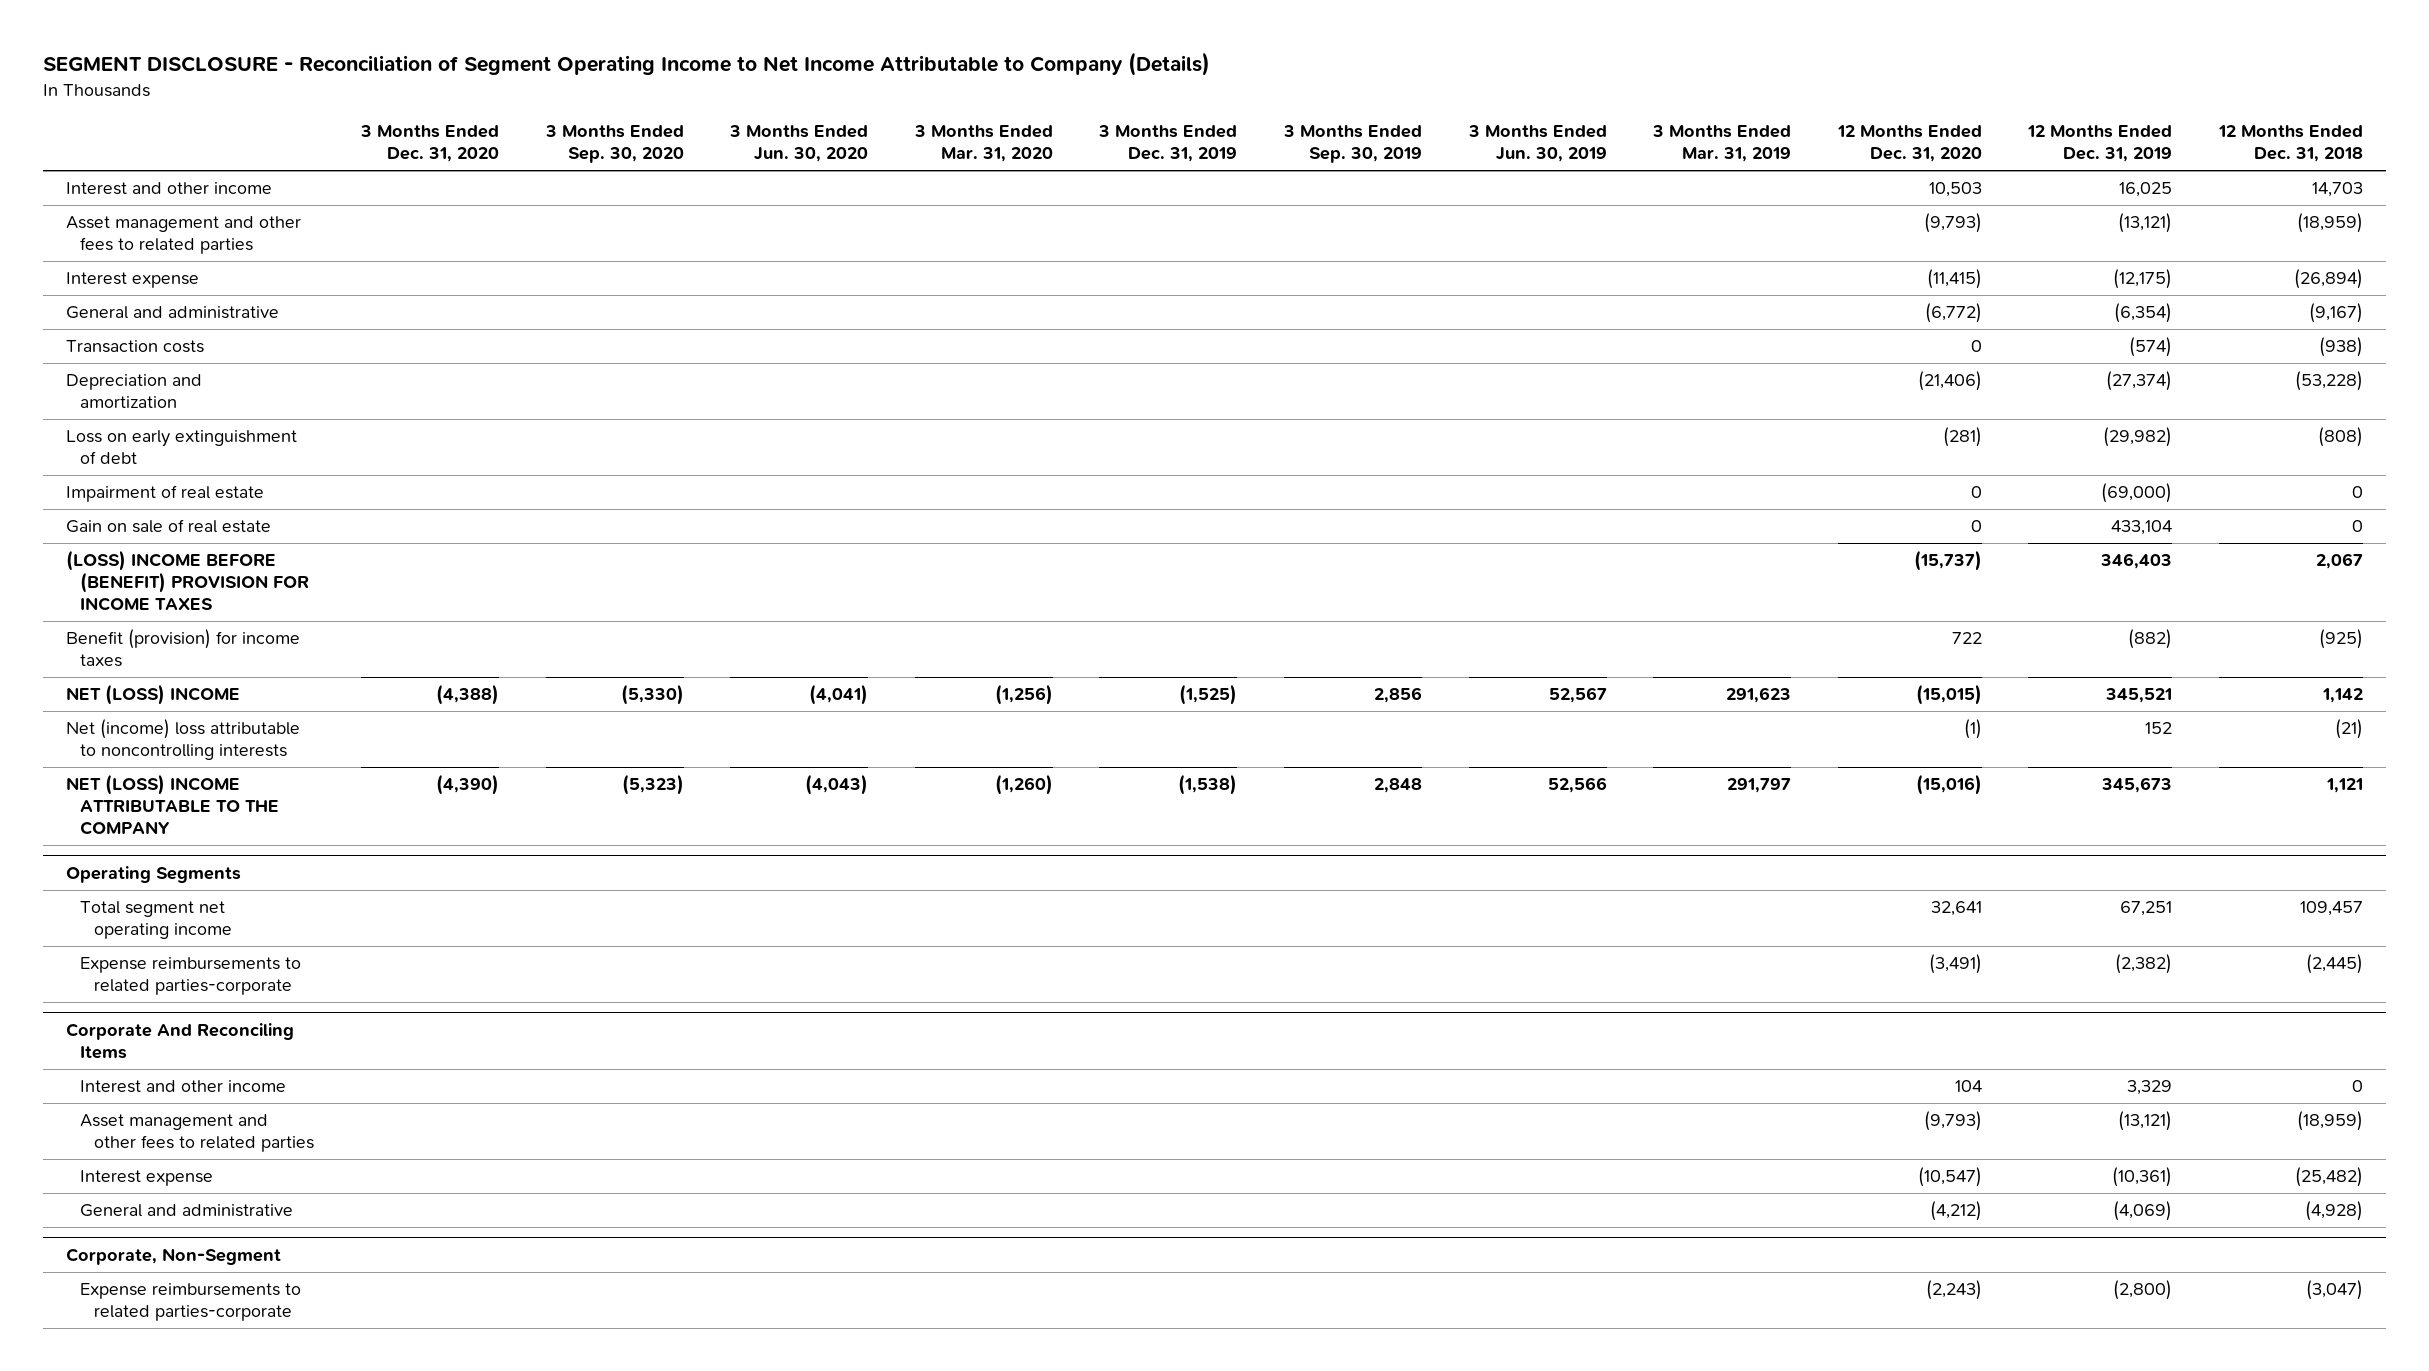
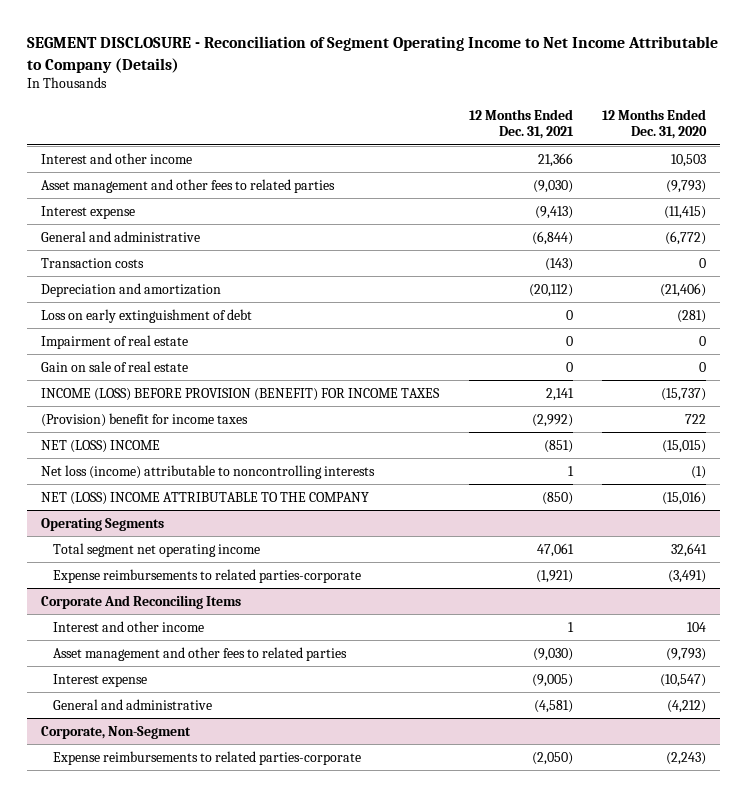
[360,125,500,163] 3 Months Ended Dec. 31, 2020 -> none
[544,125,684,164] 3 Months Ended Sep. 30, 2020 -> none
[729,125,869,163] 3 Months Ended Jun. 30, 2020 -> none
[913,125,1053,163] 3 Months Ended Mar. 31, 2020 -> none
[1098,125,1238,163] 3 Months Ended Dec. 31, 2019 -> none
[1283,125,1423,164] 3 Months Ended Sep. 30, 2019 -> none
[1467,125,1607,163] 3 Months Ended Jun. 30, 2019 -> none
[1652,125,1792,163] 3 Months Ended Mar. 31, 2019 -> none
[2027,125,2173,163] 12 Months Ended Dec. 31, 2019 -> none
[2218,125,2364,163] 12 Months Ended Dec. 31, 2018 -> none
none -> [468,108,574,140] 12 Months Ended Dec. 31, 2021
[66,550,310,612] (LOSS) INCOME BEFORE (BENEFIT) PROVISION FOR INCOME TAXES -> [41,387,441,401] INCOME (LOSS) BEFORE PROVISION (BENEFIT) FOR INCOME TAXES
[66,629,301,668] Benefit (provision) for income taxes -> [41,412,249,427] (Provision) benefit for income taxes
[66,719,301,761] Net (income) loss attributable to noncontrolling interests -> [41,464,376,479] Net loss (income) attributable to noncontrolling interests

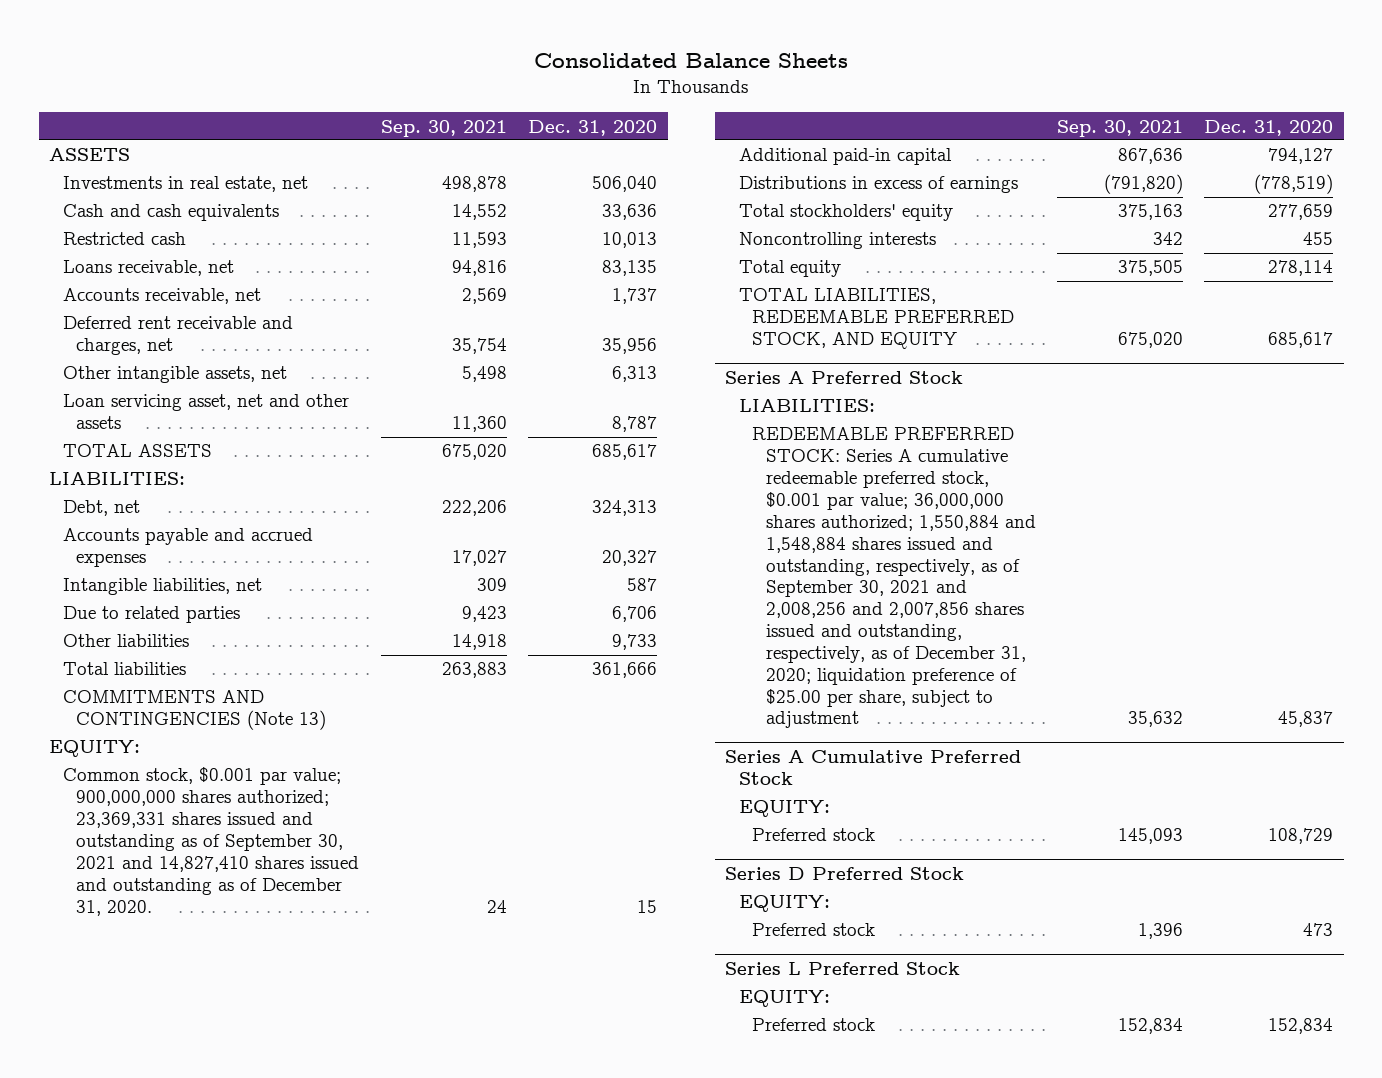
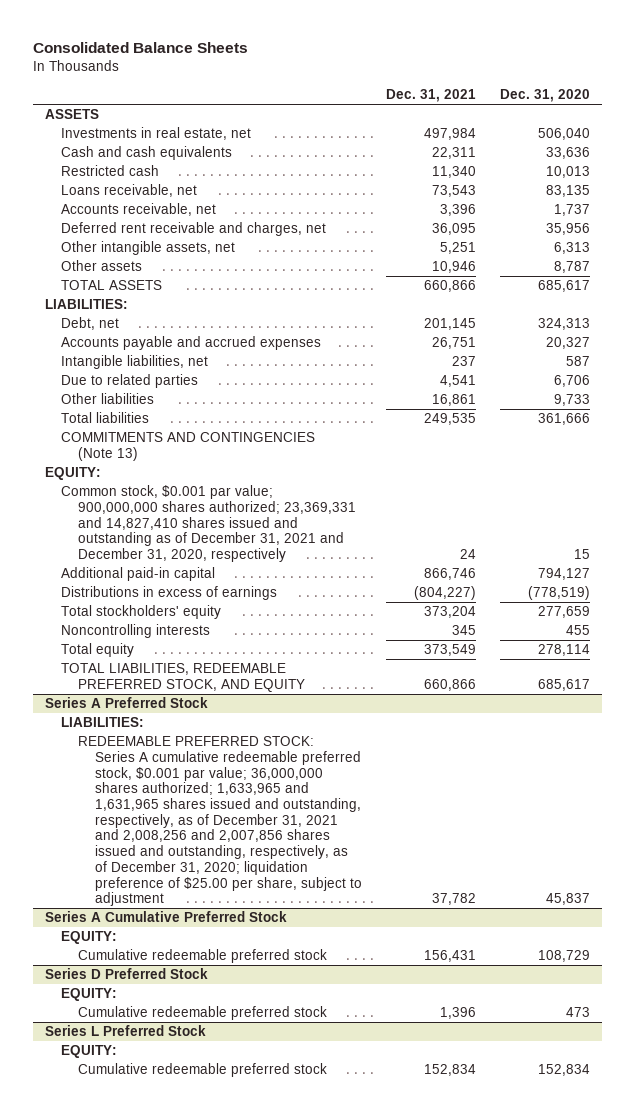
[380,119,507,137] Sep. 30, 2021 -> none
none -> [386,89,477,103] Dec. 31, 2021
[62,394,349,430] Loan servicing asset, net and other assets -> [61,260,143,272] Other assets
[62,767,360,916] Common stock, $0.001 par value; 900,000,000 shares authorized; 23,369,331 shares issued and outstanding as of September 30, 2021 and 14,827,410 shares issued and outstanding as of December 31, 2020. -> [61,485,357,563] Common stock, $0.001 par value; 900,000,000 shares authorized; 23,369,331 and 14,827,410 shares issued and outstanding as of December 31, 2021 and December 31, 2020, respectively
[752,427,1036,729] REDEEMABLE PREFERRED STOCK: Series A cumulative redeemable preferred stock, $0.001 par value; 36,000,000 shares authorized; 1,550,884 and 1,548,884 shares issued and outstanding, respectively, as of September 30, 2021 and 2,008,256 and 2,007,856 shares issued and outstanding, respectively, as of December 31, 2020; liquidation preference of $25.00 per share, subject to adjustment -> [78,736,362,907] REDEEMABLE PREFERRED STOCK: Series A cumulative redeemable preferred stock, $0.001 par value; 36,000,000 shares authorized; 1,633,965 and 1,631,965 shares issued and outstanding, respectively, as of December 31, 2021 and 2,008,256 and 2,007,856 shares issued and outstanding, respectively, as of December 31, 2020; liquidation preference of $25.00 per share, subject to adjustment
[752,828,876,842] Preferred stock -> [78,949,328,964] Cumulative redeemable preferred stock
[752,923,876,937] Preferred stock -> [78,1006,328,1021] Cumulative redeemable preferred stock
[752,1018,876,1032] Preferred stock -> [78,1063,328,1078] Cumulative redeemable preferred stock

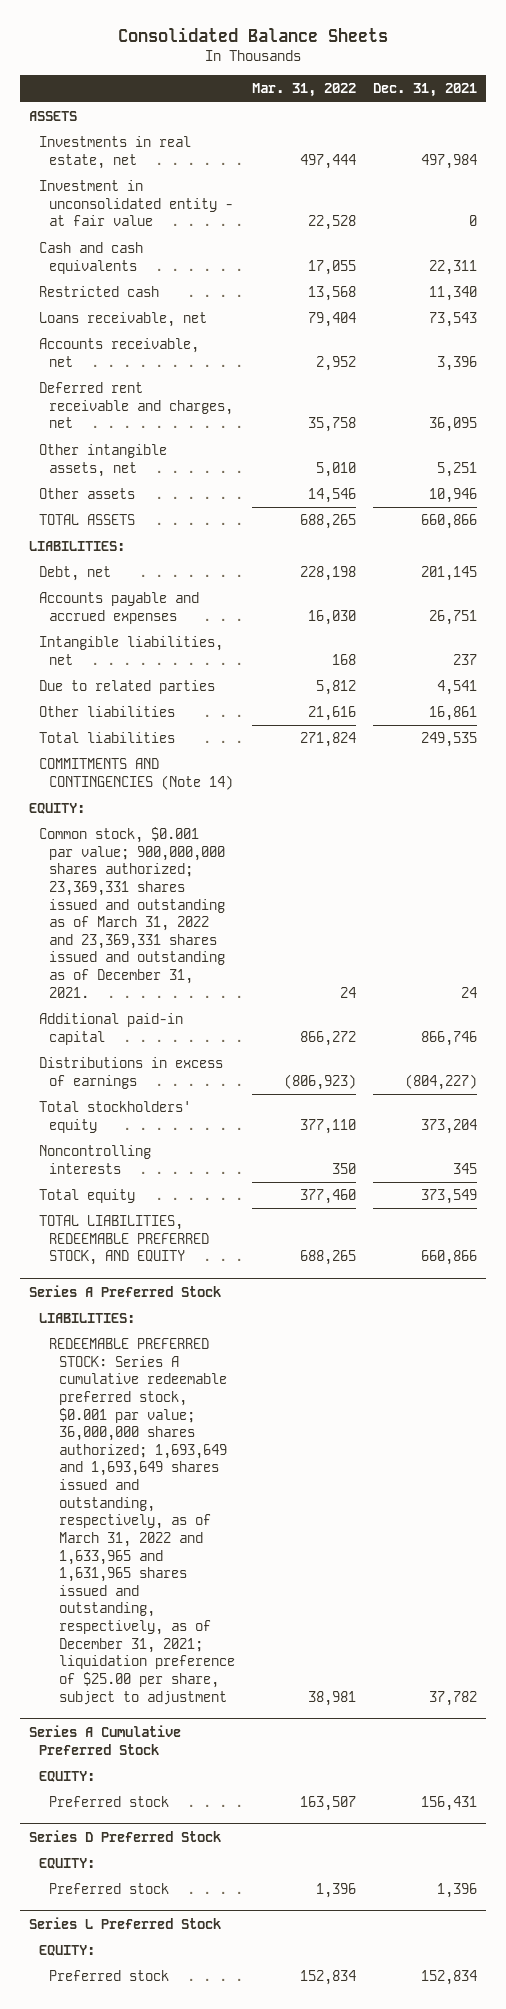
[500,89,591,103] Dec. 31, 2020 -> none
none -> [251,83,356,98] Mar. 31, 2022
none -> [38,180,233,227] Investment in unconsolidated entity - at fair value
[61,432,316,461] COMMITMENTS AND CONTINGENCIES (Note 13) -> [38,758,233,790] COMMITMENTS AND CONTINGENCIES (Note 14)
[61,485,357,563] Common stock, $0.001 par value; 900,000,000 shares authorized; 23,369,331 and 14,827,410 shares issued and outstanding as of December 31, 2021 and December 31, 2020, respectively -> [38,827,225,998] Common stock, $0.001 par value; 900,000,000 shares authorized; 23,369,331 shares issued and outstanding as of March 31, 2022 and 23,369,331 shares issued and outstanding as of December 31, 2021.
[78,736,362,907] REDEEMABLE PREFERRED STOCK: Series A cumulative redeemable preferred stock, $0.001 par value; 36,000,000 shares authorized; 1,633,965 and 1,631,965 shares issued and outstanding, respectively, as of December 31, 2021 and 2,008,256 and 2,007,856 shares issued and outstanding, respectively, as of December 31, 2020; liquidation preference of $25.00 per share, subject to adjustment -> [48,1338,235,1705] REDEEMABLE PREFERRED STOCK: Series A cumulative redeemable preferred stock, $0.001 par value; 36,000,000 shares authorized; 1,693,649 and 1,693,649 shares issued and outstanding, respectively, as of March 31, 2022 and 1,633,965 and 1,631,965 shares issued and outstanding, respectively, as of December 31, 2021; liquidation preference of $25.00 per share, subject to adjustment
[78,949,328,964] Cumulative redeemable preferred stock -> [48,1796,169,1808] Preferred stock
[78,1006,328,1021] Cumulative redeemable preferred stock -> [48,1883,169,1895] Preferred stock
[78,1063,328,1078] Cumulative redeemable preferred stock -> [48,1970,169,1982] Preferred stock

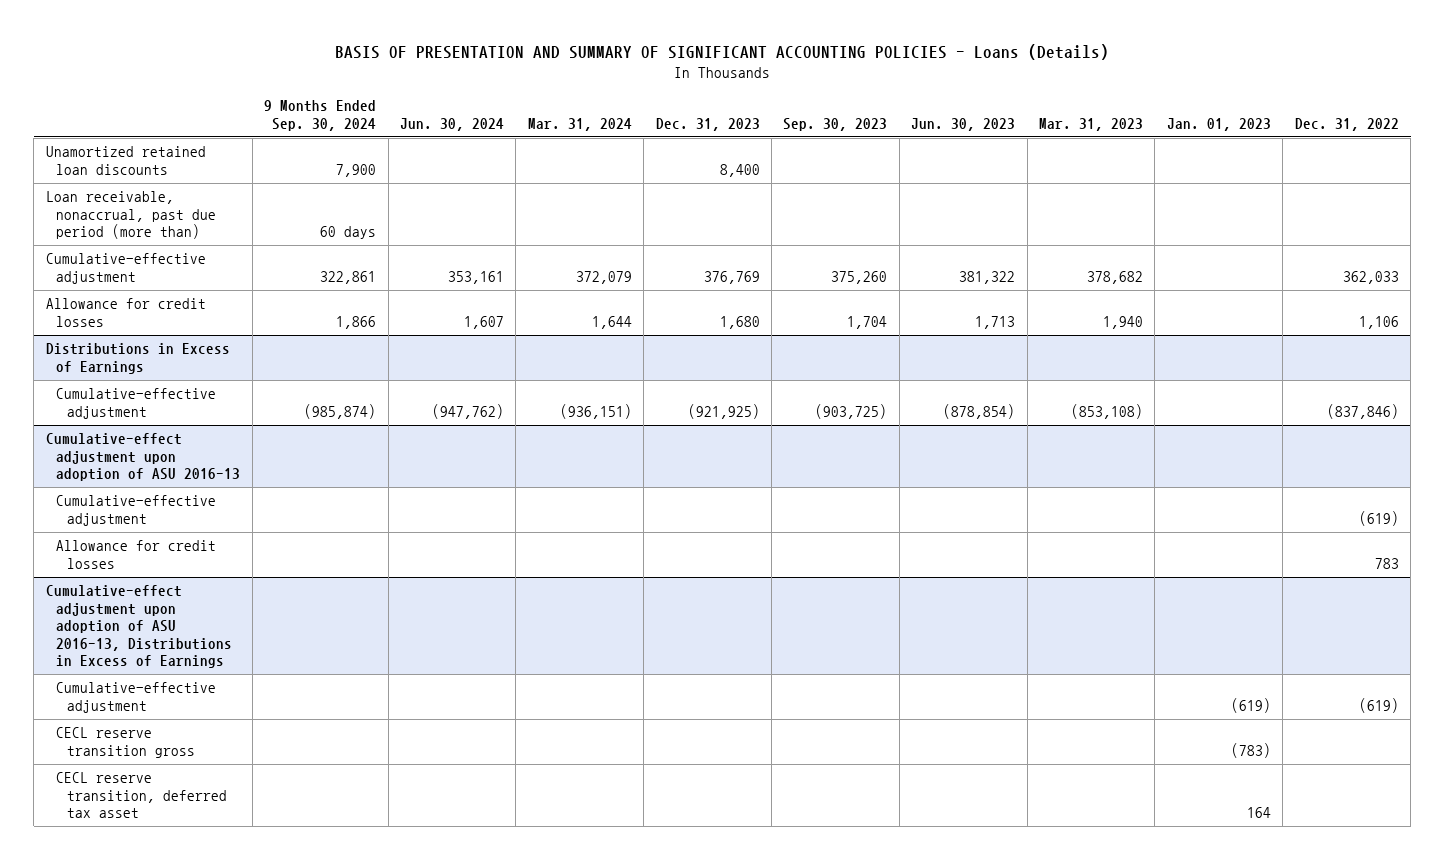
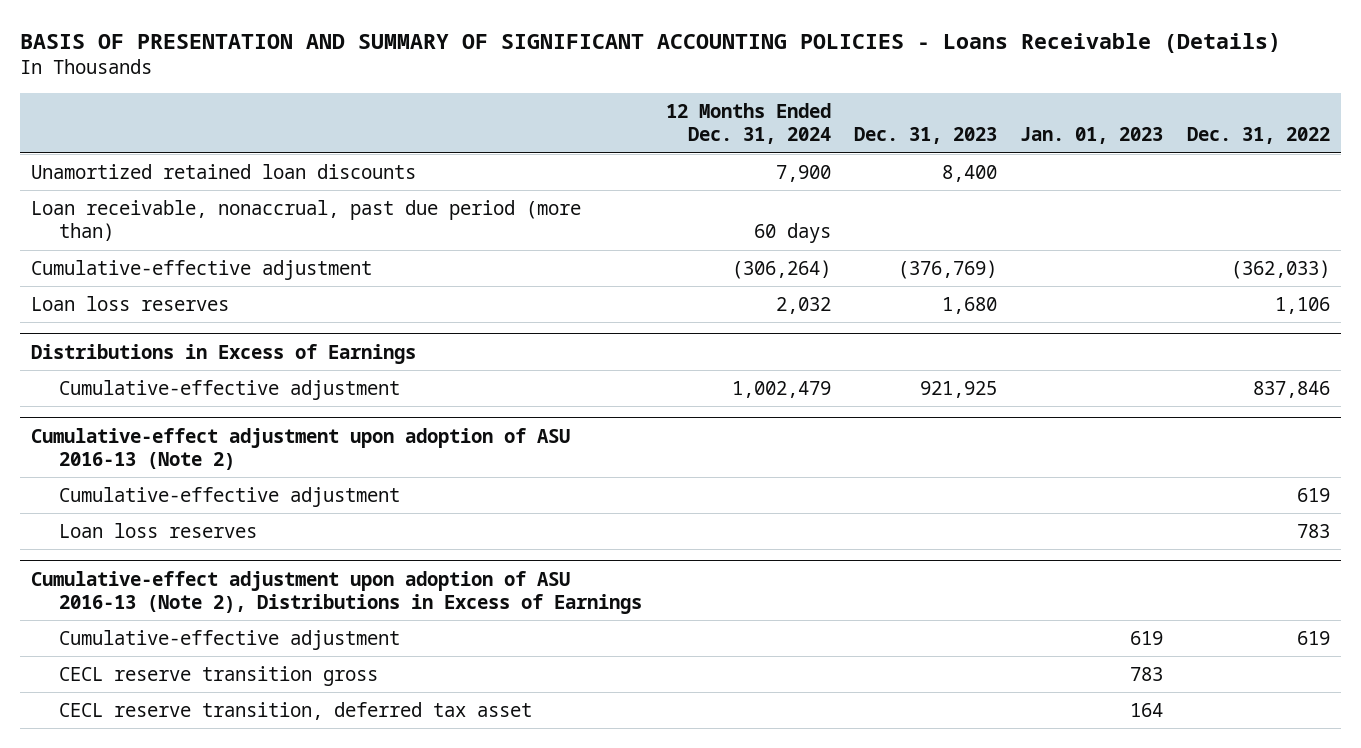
[335,43,1110,60] BASIS OF PRESENTATION AND SUMMARY OF SIGNIFICANT ACCOUNTING POLICIES - Loans (Details) -> [19,32,1281,53] BASIS OF PRESENTATION AND SUMMARY OF SIGNIFICANT ACCOUNTING POLICIES - Loans Receivable (Details)
[264,100,377,131] 9 Months Ended Sep. 30, 2024 -> none
[400,117,505,131] Jun. 30, 2024 -> none
[527,117,632,131] Mar. 31, 2024 -> none
[783,117,888,131] Sep. 30, 2023 -> none
[911,117,1016,131] Jun. 30, 2023 -> none
[1039,117,1144,131] Mar. 31, 2023 -> none
none -> [665,102,831,145] 12 Months Ended Dec. 31, 2024
[703,270,760,284] 376,769 -> [897,259,997,279] (376,769)
[1342,270,1399,284] 362,033 -> [1230,259,1330,279] (362,033)
[45,298,206,327] Allowance for credit losses -> [31,295,230,311] Loan loss reserves
[687,403,760,419] (921,925) -> [919,380,997,398] 921,925
[1326,403,1399,419] (837,846) -> [1252,380,1330,398] 837,846
[45,433,241,482] Cumulative-effect adjustment upon adoption of ASU 2016-13 -> [31,427,571,471] Cumulative-effect adjustment upon adoption of ASU 2016-13 (Note 2)
[1358,510,1399,526] (619) -> [1296,487,1330,502] 619
[56,540,217,569] Allowance for credit losses -> [59,522,258,538] Loan loss reserves
[45,585,233,669] Cumulative-effect adjustment upon adoption of ASU 2016-13, Distributions in Excess of Earnings -> [31,570,643,615] Cumulative-effect adjustment upon adoption of ASU 2016-13 (Note 2), Distributions in Excess of Earnings
[1230,697,1271,713] (619) -> [1130,630,1164,645] 619
[1358,697,1399,713] (619) -> [1296,630,1330,645] 619
[1230,742,1271,758] (783) -> [1130,666,1164,681] 783

